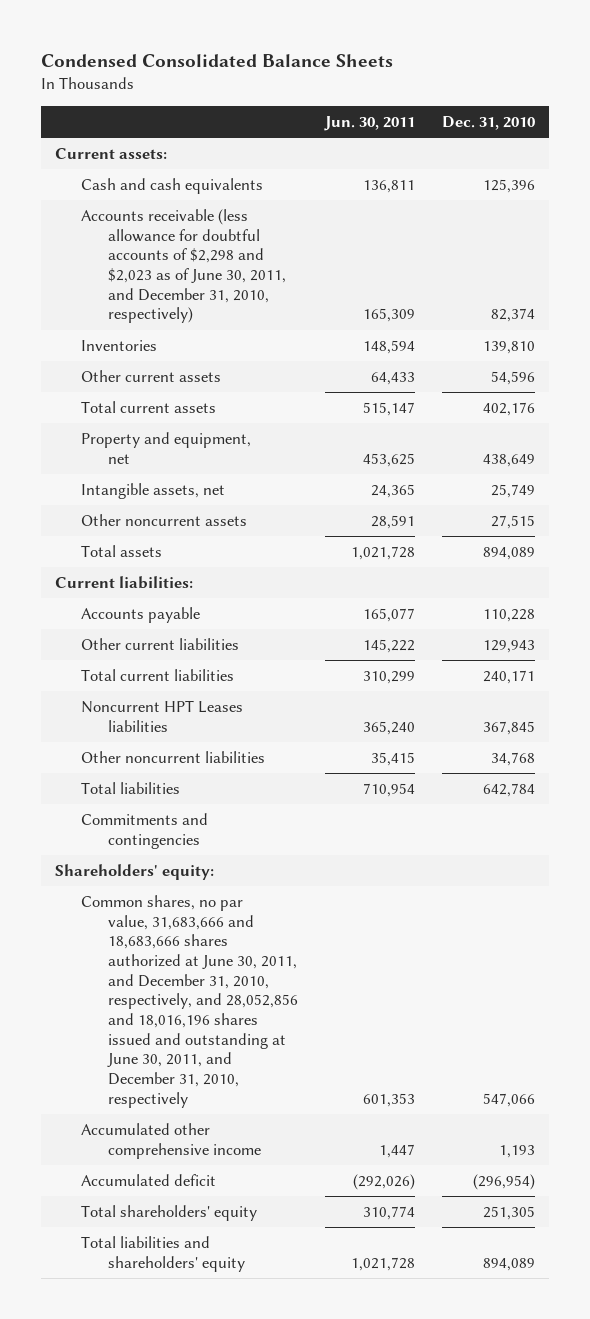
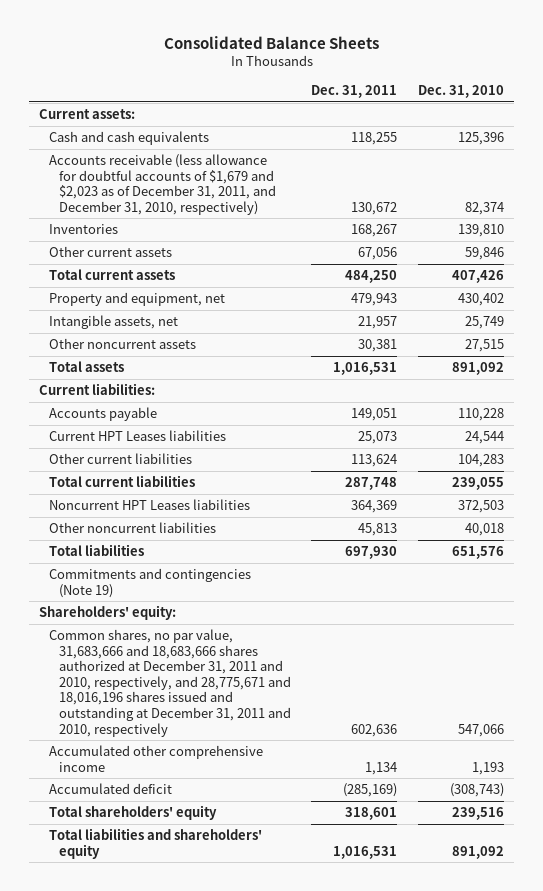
[41,53,394,67] Condensed Consolidated Balance Sheets -> [163,35,379,49] Consolidated Balance Sheets
[324,116,416,132] Jun. 30, 2011 -> none
none -> [311,85,398,99] Dec. 31, 2011
[81,209,286,324] Accounts receivable (less allowance for doubtful accounts of $2,298 and $2,023 as of June 30, 2011, and December 31, 2010, respectively) -> [49,154,276,215] Accounts receivable (less allowance for doubtful accounts of $1,679 and $2,023 as of December 31, 2011, and December 31, 2010, respectively)
[491,371,536,386] 54,596 -> [464,247,504,261] 59,846
[483,402,536,417] 402,176 -> [451,270,504,284] 407,426
[483,453,536,467] 438,649 -> [457,293,504,307] 430,402
[483,547,536,561] 894,089 -> [451,362,504,376] 891,092
none -> [49,430,227,442] Current HPT Leases liabilities
[483,640,536,654] 129,943 -> [457,454,504,468] 104,283
[483,670,536,685] 240,171 -> [451,477,504,491] 239,055
[483,720,536,735] 367,845 -> [457,500,504,514] 372,503
[491,752,536,767] 34,768 -> [464,523,504,537] 40,018
[483,783,536,798] 642,784 -> [451,546,504,560] 651,576
[81,813,209,849] Commitments and contingencies -> [49,568,252,598] Commitments and contingencies (Note 19)
[81,895,298,1108] Common shares, no par value, 31,683,666 and 18,683,666 shares authorized at June 30, 2011, and December 31, 2010, respectively, and 28,052,856 and 18,016,196 shares issued and outstanding at June 30, 2011, and December 31, 2010, respectively -> [49,629,291,737] Common shares, no par value, 31,683,666 and 18,683,666 shares authorized at December 31, 2011 and 2010, respectively, and 28,775,671 and 18,016,196 shares issued and outstanding at December 31, 2011 and 2010, respectively
[473,1174,536,1191] (296,954) -> [449,783,504,798] (308,743)
[483,1206,536,1221] 251,305 -> [451,807,504,821] 239,516
[483,1257,536,1271] 894,089 -> [451,845,504,859] 891,092

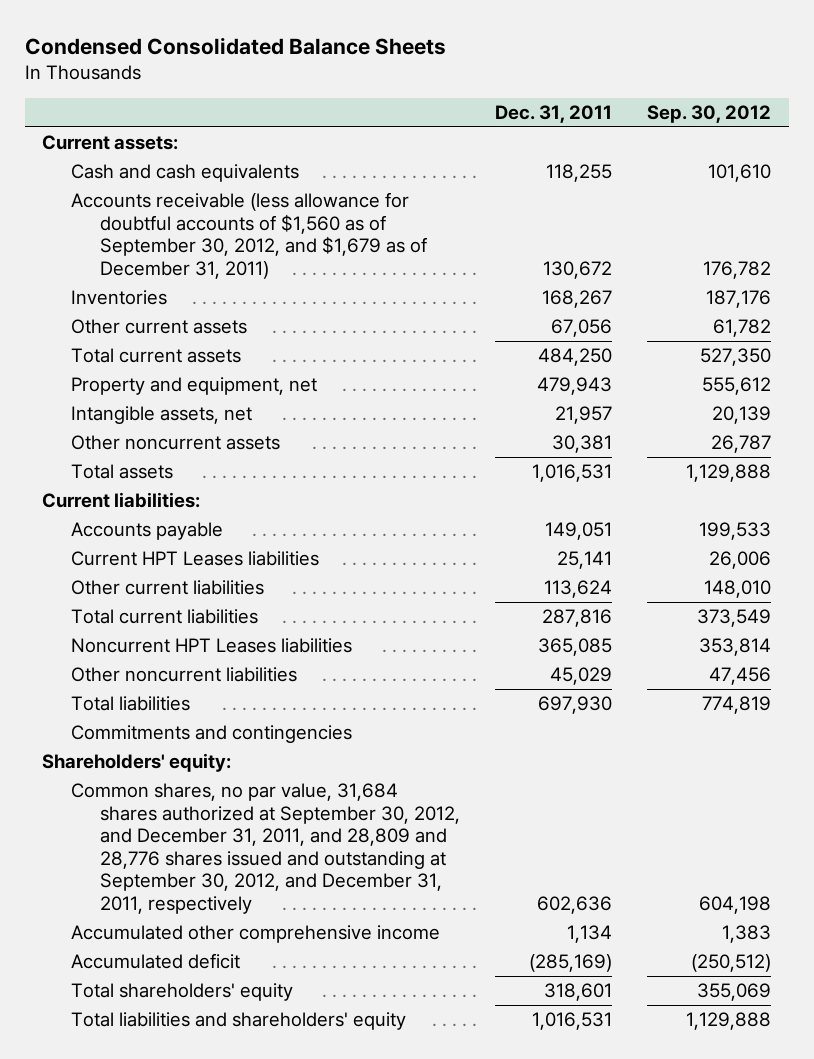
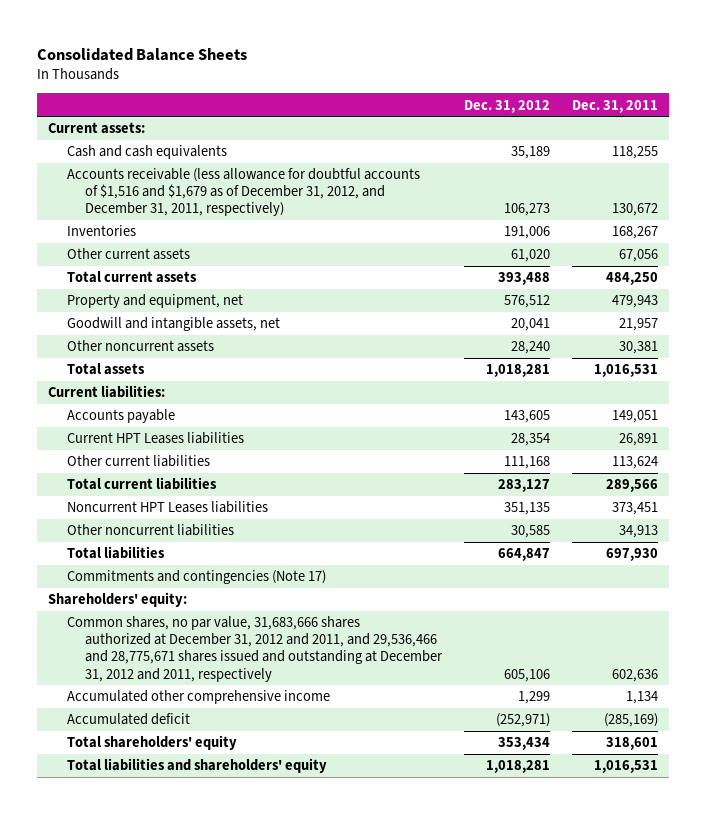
[24,36,446,55] Condensed Consolidated Balance Sheets -> [37,47,248,61] Consolidated Balance Sheets
[647,105,772,124] Sep. 30, 2012 -> none
none -> [463,99,550,113] Dec. 31, 2012
[70,192,427,279] Accounts receivable (less allowance for doubtful accounts of $1,560 as of September 30, 2012, and $1,679 as of December 31, 2011) -> [66,168,420,217] Accounts receivable (less allowance for doubtful accounts of $1,516 and $1,679 as of December 31, 2012, and December 31, 2011, respectively)
[70,406,252,425] Intangible assets, net -> [66,317,280,332] Goodwill and intangible assets, net
[557,551,613,570] 25,141 -> [618,433,658,447] 26,891
[542,609,613,628] 287,816 -> [605,479,658,493] 289,566
[538,638,613,657] 365,085 -> [611,502,658,516] 373,451
[550,667,613,686] 45,029 -> [618,525,658,539] 34,913
[70,725,352,744] Commitments and contingencies -> [66,570,326,585] Commitments and contingencies (Note 17)
[70,783,460,914] Common shares, no par value, 31,684 shares authorized at September 30, 2012, and December 31, 2011, and 28,809 and 28,776 shares issued and outstanding at September 30, 2012, and December 31, 2011, respectively -> [66,616,443,682] Common shares, no par value, 31,683,666 shares authorized at December 31, 2012 and 2011, and 29,536,466 and 28,775,671 shares issued and outstanding at December 31, 2012 and 2011, respectively

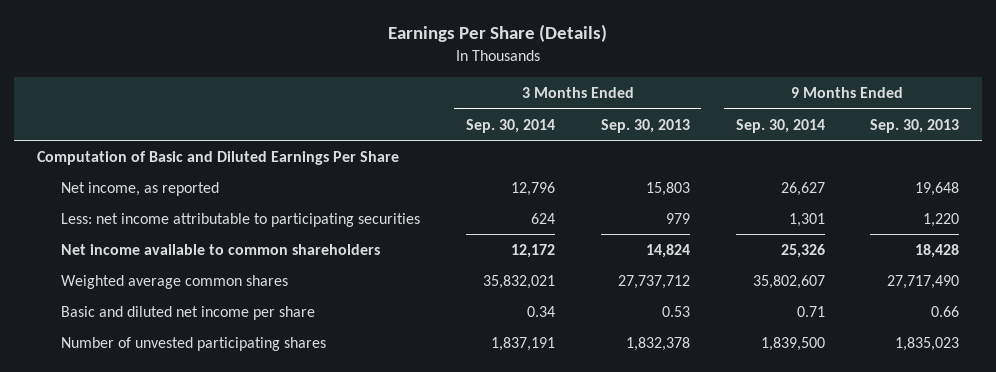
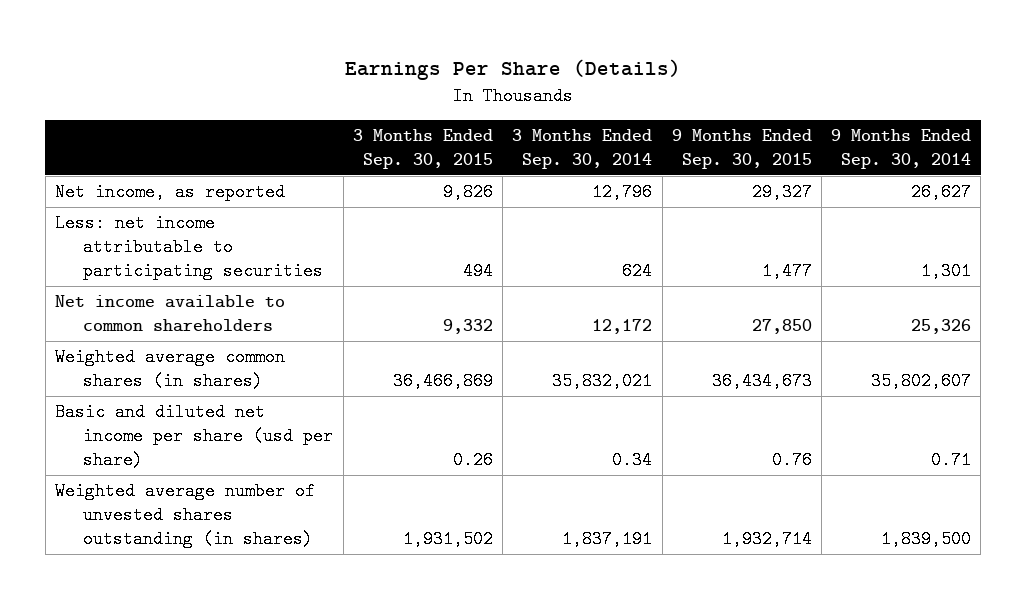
[600,118,690,133] Sep. 30, 2013 -> none
[870,118,960,133] Sep. 30, 2013 -> none
none -> [352,128,493,169] 3 Months Ended Sep. 30, 2015
none -> [671,128,812,169] 9 Months Ended Sep. 30, 2015
[36,150,399,165] Computation of Basic and Diluted Earnings Per Share -> none
[61,274,289,289] Weighted average common shares -> [54,348,285,391] Weighted average common shares (in shares)
[61,305,316,320] Basic and diluted net income per share -> [54,403,334,470] Basic and diluted net income per share (usd per share)
[61,336,327,351] Number of unvested participating shares -> [54,482,315,549] Weighted average number of unvested shares outstanding (in shares)

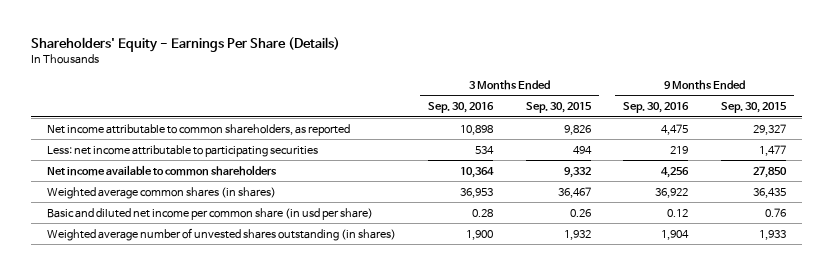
[345,58,682,80] Earnings Per Share (Details) -> [30,37,340,53] Shareholders' Equity - Earnings Per Share (Details)
[512,128,653,169] 3 Months Ended Sep. 30, 2014 -> none
[831,128,972,169] 9 Months Ended Sep. 30, 2014 -> none
none -> [428,102,495,114] Sep. 30, 2016
none -> [623,102,690,114] Sep. 30, 2016
[54,183,285,202] Net income, as reported -> [47,123,351,136] Net income attributable to common shareholders, as reported
[392,372,493,391] 36,466,869 -> [557,186,591,198] 36,467
[711,372,812,391] 36,434,673 -> [752,187,786,198] 36,435
[54,403,334,470] Basic and diluted net income per share (usd per share) -> [47,207,374,220] Basic and diluted net income per common share (in usd per share)
[402,530,493,549] 1,931,502 -> [563,229,591,240] 1,932
[721,530,812,549] 1,932,714 -> [758,229,786,240] 1,933

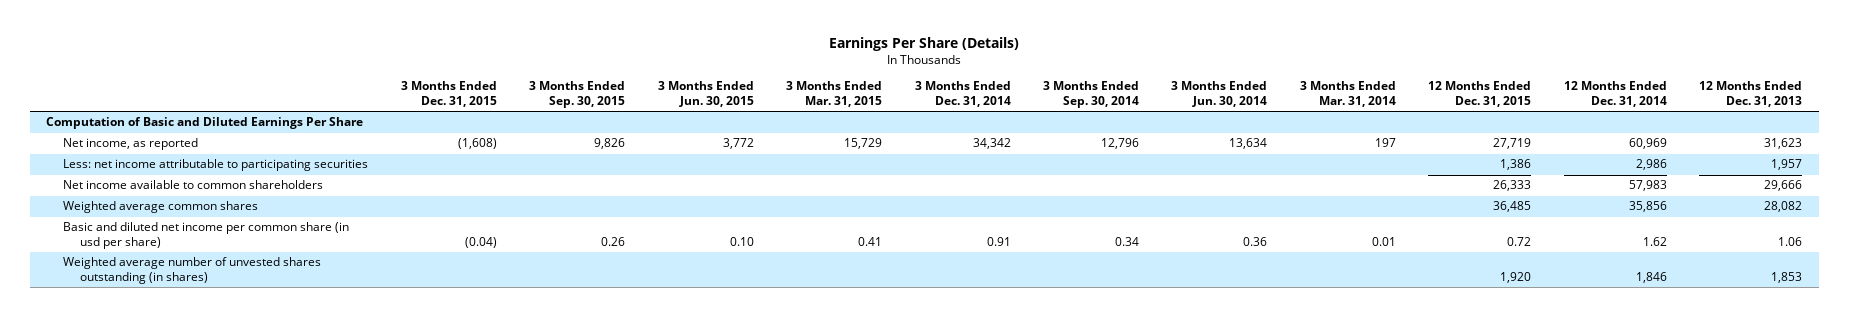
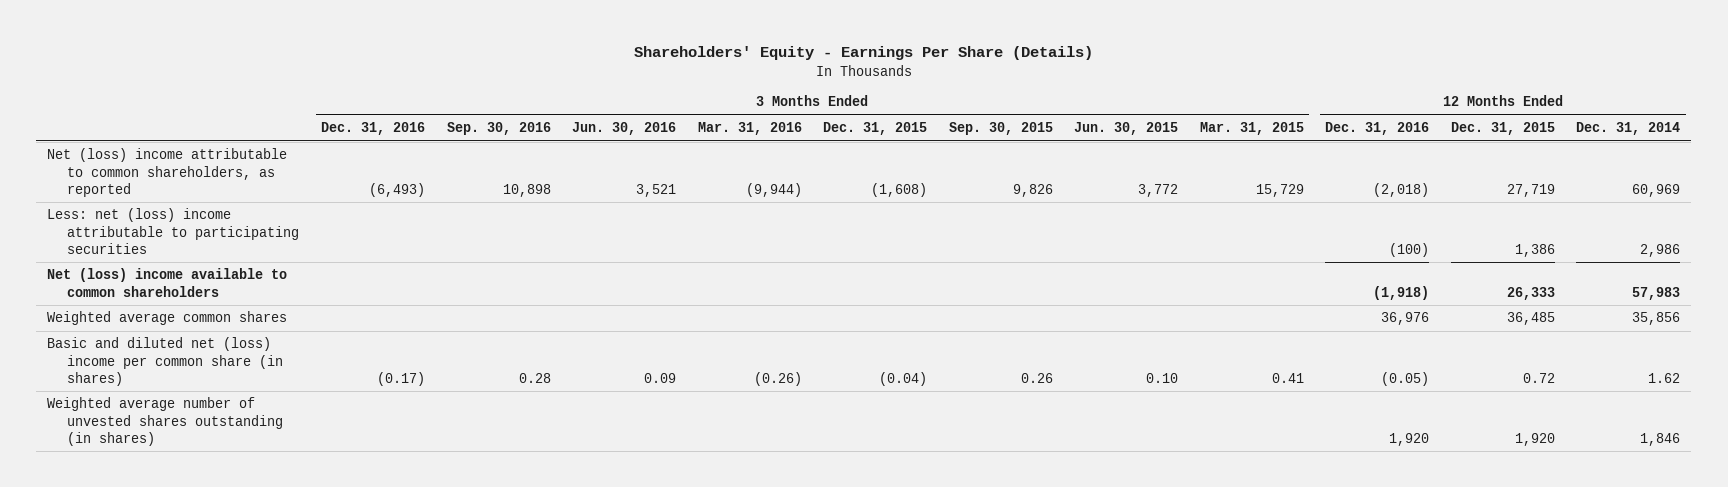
[829,37,1020,52] Earnings Per Share (Details) -> [633,46,1093,61] Shareholders' Equity - Earnings Per Share (Details)
[914,81,1011,107] 3 Months Ended Dec. 31, 2014 -> none
[1042,81,1139,108] 3 Months Ended Sep. 30, 2014 -> none
[1171,81,1268,107] 3 Months Ended Jun. 30, 2014 -> none
[1299,81,1396,107] 3 Months Ended Mar. 31, 2014 -> none
[1699,81,1803,107] 12 Months Ended Dec. 31, 2013 -> none
none -> [321,122,426,136] Dec. 31, 2016
none -> [446,122,551,136] Sep. 30, 2016
none -> [572,122,677,136] Jun. 30, 2016
none -> [697,122,802,136] Mar. 31, 2016
none -> [1325,122,1430,136] Dec. 31, 2016
[46,117,364,130] Computation of Basic and Diluted Earnings Per Share -> none
[63,138,199,151] Net income, as reported -> [47,148,288,197] Net (loss) income attributable to common shareholders, as reported
[63,159,369,172] Less: net income attributable to participating securities -> [47,208,300,254] Less: net (loss) income attributable to participating securities
[63,180,324,190] Net income available to common shareholders -> [47,268,288,297] Net (loss) income available to common shareholders
[63,222,350,250] Basic and diluted net income per common share (in usd per share) -> [47,337,284,386] Basic and diluted net (loss) income per common share (in shares)

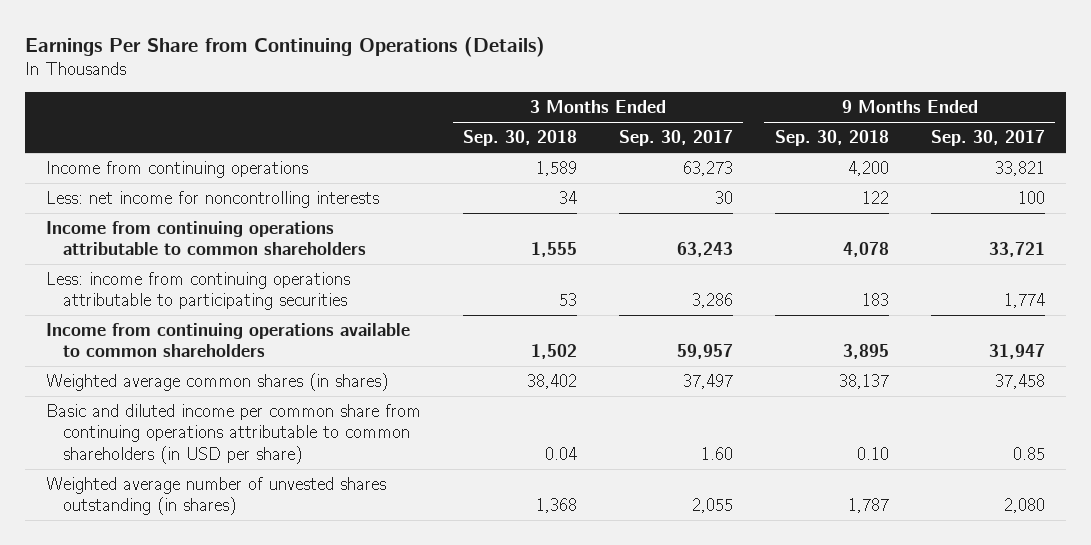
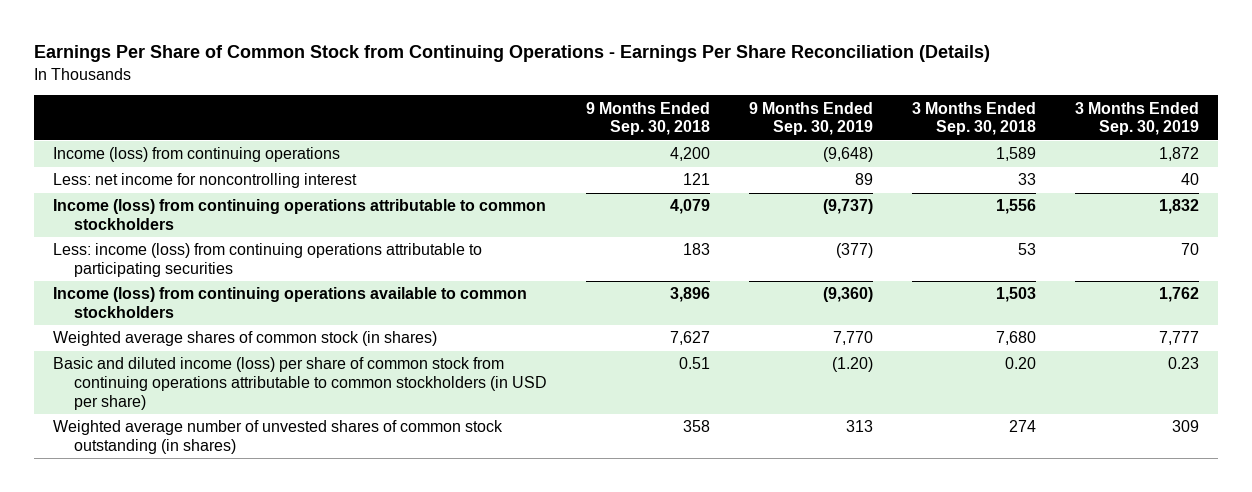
[25,36,546,57] Earnings Per Share from Continuing Operations (Details) -> [33,45,990,63] Earnings Per Share of Common Stock from Continuing Operations - Earnings Per Share Reconciliation (Details)
[618,130,733,147] Sep. 30, 2017 -> none
[930,130,1045,147] Sep. 30, 2017 -> none
none -> [748,101,873,136] 9 Months Ended Sep. 30, 2019
none -> [1074,101,1199,136] 3 Months Ended Sep. 30, 2019
[46,160,309,178] Income from continuing operations -> [53,147,341,163] Income (loss) from continuing operations
[46,190,380,208] Less: net income for noncontrolling interests -> [53,173,358,189] Less: net income for noncontrolling interest
[559,190,578,204] 34 -> [1017,173,1036,186] 33
[861,190,889,204] 122 -> [682,173,710,186] 121
[46,220,367,256] Income from continuing operations attributable to common shareholders -> [53,199,547,230] Income (loss) from continuing operations attributable to common stockholders
[531,242,578,258] 1,555 -> [995,199,1036,215] 1,556
[842,242,889,258] 4,078 -> [669,199,710,215] 4,079
[46,271,351,311] Less: income from continuing operations attributable to participating securities -> [53,243,483,277] Less: income (loss) from continuing operations attributable to participating securities
[46,322,411,358] Income from continuing operations available to common shareholders -> [53,287,528,318] Income (loss) from continuing operations available to common stockholders
[531,344,578,360] 1,502 -> [995,287,1036,303] 1,503
[842,344,889,360] 3,895 -> [669,287,710,303] 3,896
[46,372,389,391] Weighted average common shares (in shares) -> [53,331,438,347] Weighted average shares of common stock (in shares)
[527,373,578,389] 38,402 -> [995,331,1036,346] 7,680
[838,373,889,389] 38,137 -> [669,331,710,346] 7,627
[46,403,422,464] Basic and diluted income per common share from continuing operations attributable to common shareholders (in USD per share) -> [53,357,547,410] Basic and diluted income (loss) per share of common stock from continuing operations attributable to common stockholders (in USD per share)
[545,446,578,460] 0.04 -> [1004,357,1036,370] 0.20
[856,446,889,460] 0.10 -> [678,357,710,370] 0.51
[46,476,387,516] Weighted average number of unvested shares outstanding (in shares) -> [53,420,504,454] Weighted average number of unvested shares of common stock outstanding (in shares)
[536,498,578,514] 1,368 -> [1008,420,1036,433] 274
[847,498,889,514] 1,787 -> [682,420,710,433] 358

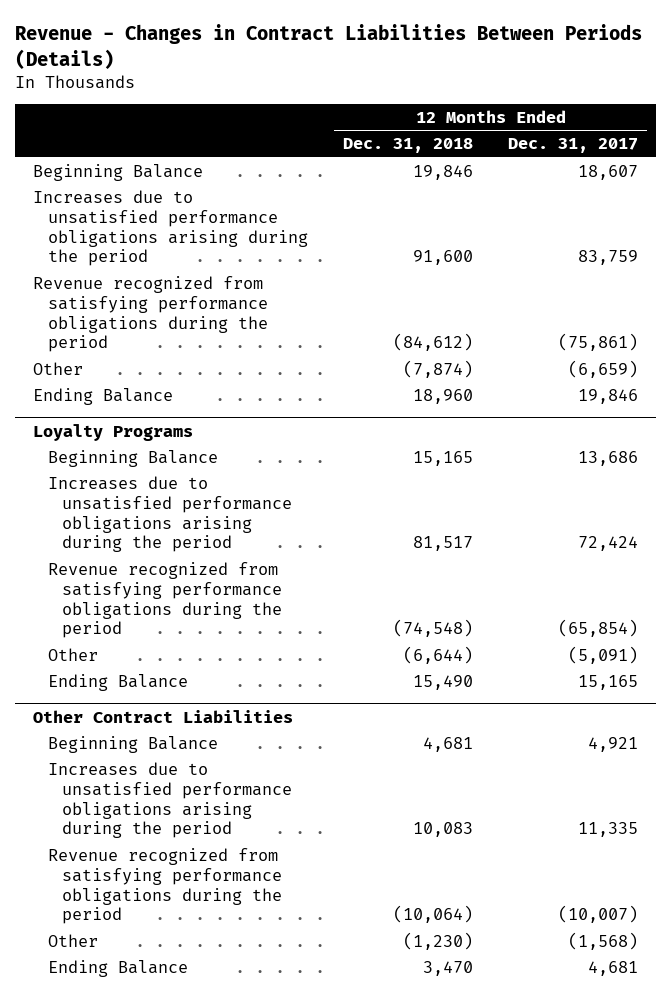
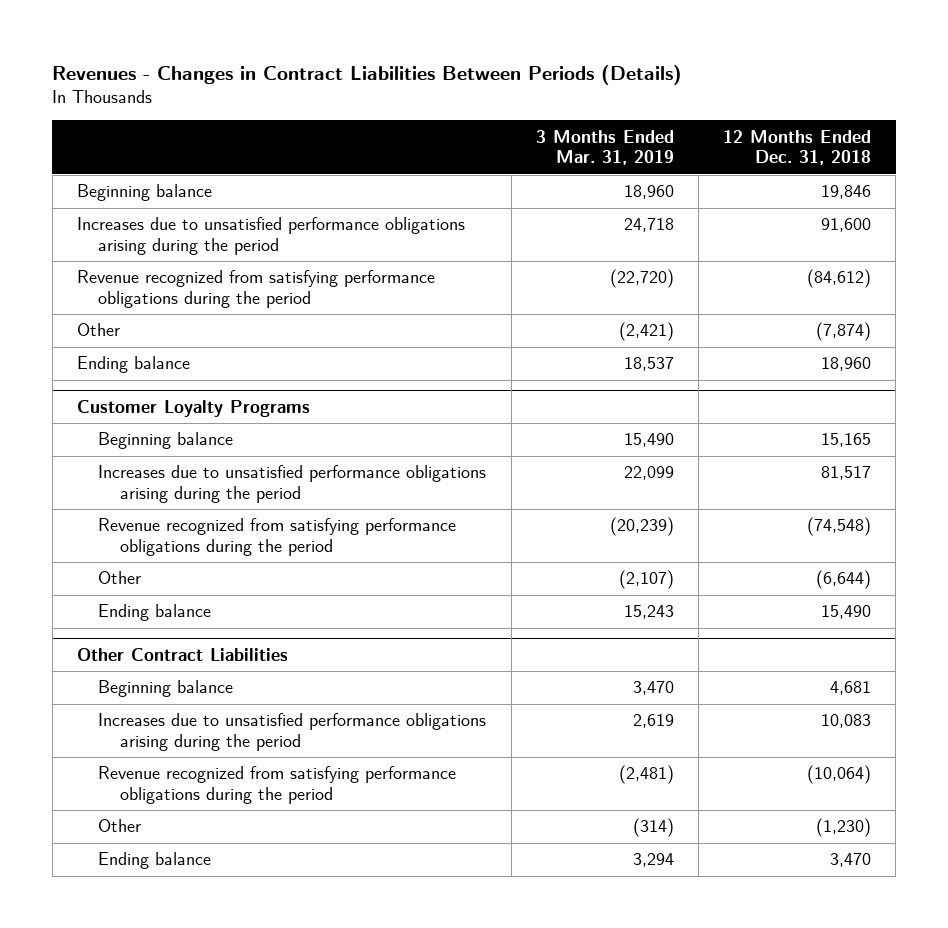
[15,24,643,69] Revenue - Changes in Contract Liabilities Between Periods (Details) -> [52,64,683,85] Revenues - Changes in Contract Liabilities Between Periods (Details)
[508,138,639,154] Dec. 31, 2017 -> none
none -> [535,129,674,166] 3 Months Ended Mar. 31, 2019
[32,163,203,181] Beginning Balance -> [77,184,213,202] Beginning balance
[32,387,173,405] Ending Balance -> [77,356,191,374] Ending balance
[32,423,193,441] Loyalty Programs -> [77,399,311,417] Customer Loyalty Programs
[47,449,218,467] Beginning Balance -> [98,432,234,450] Beginning balance
[47,673,188,691] Ending Balance -> [98,604,212,622] Ending balance
[47,735,218,753] Beginning Balance -> [98,680,234,698] Beginning balance
[47,959,188,977] Ending Balance -> [98,852,212,870] Ending balance

